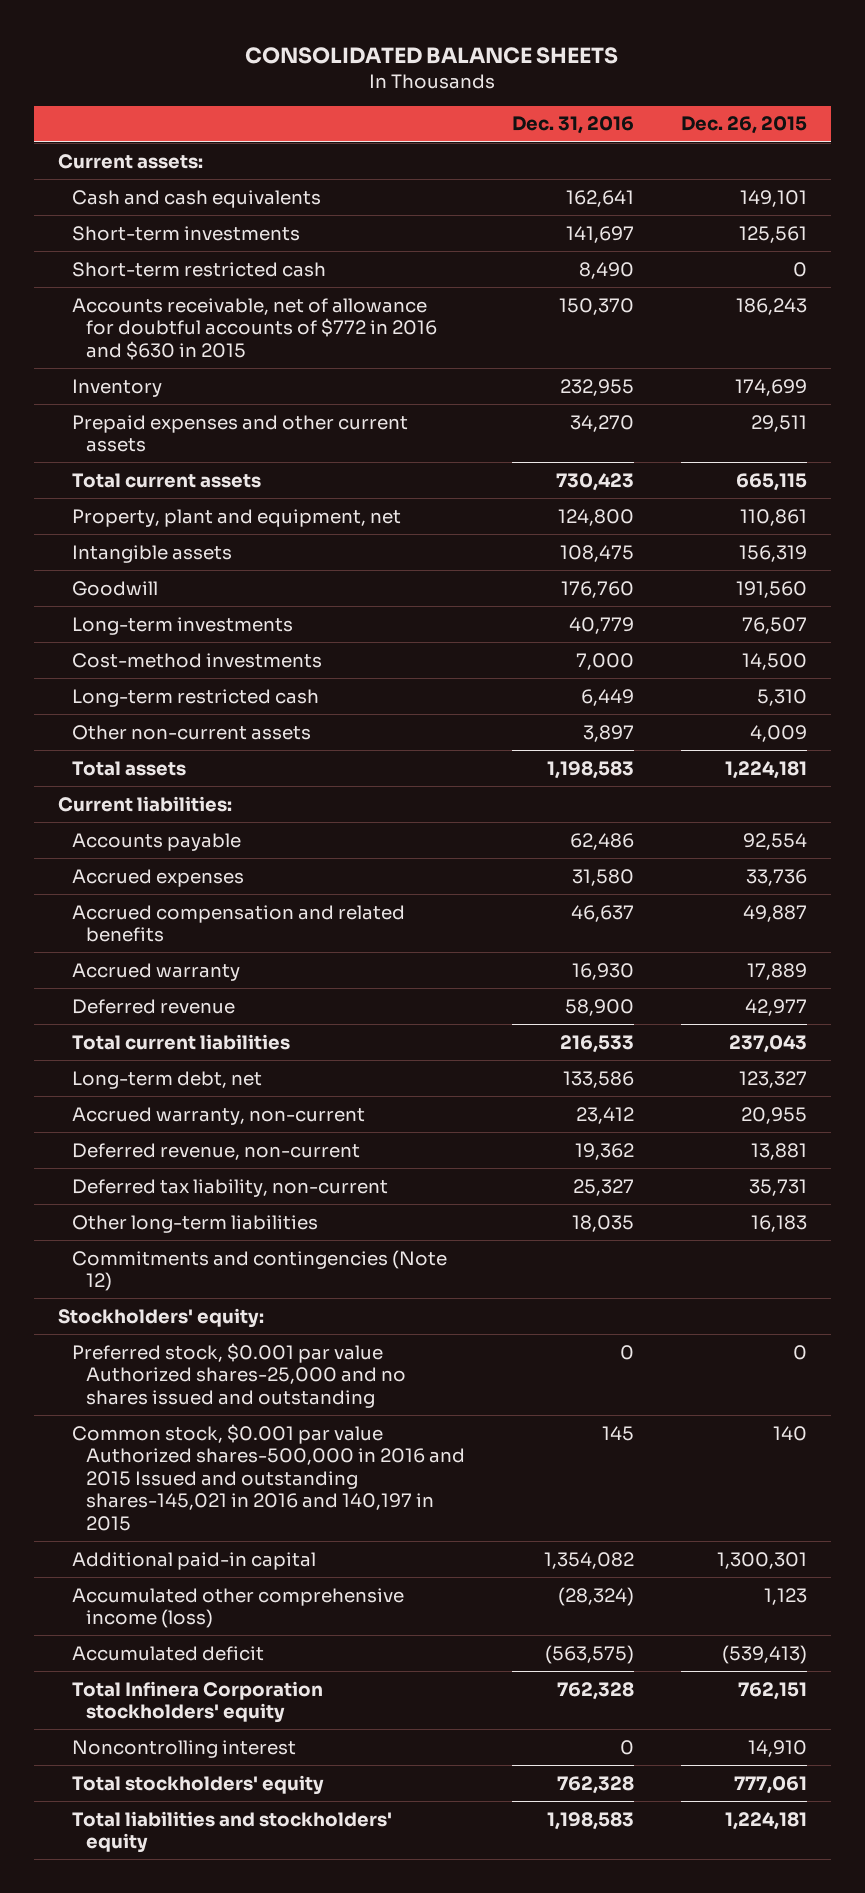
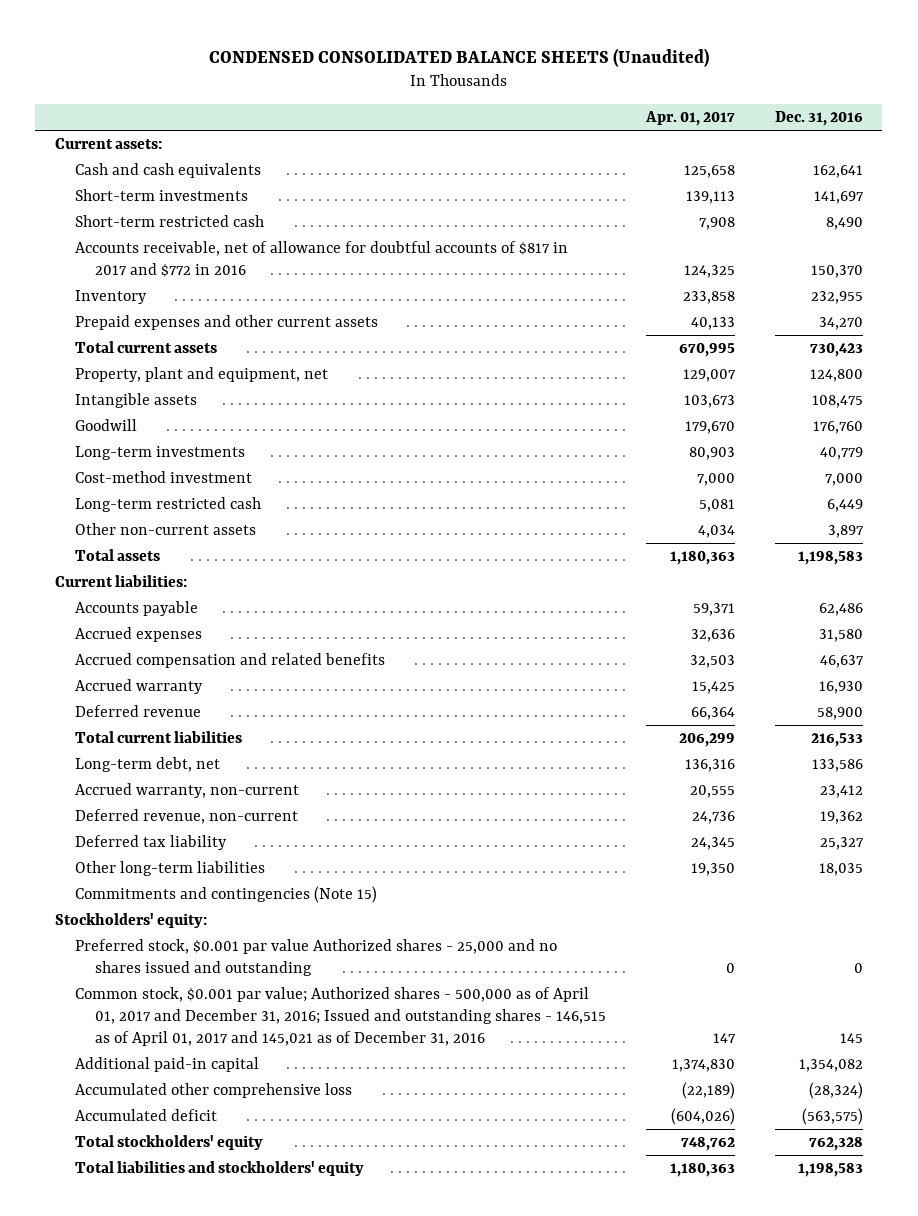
[245,46,619,64] CONSOLIDATED BALANCE SHEETS -> [208,47,709,67] CONDENSED CONSOLIDATED BALANCE SHEETS (Unaudited)
[681,116,808,135] Dec. 26, 2015 -> none
none -> [644,111,735,127] Apr. 01, 2017
[71,297,437,360] Accounts receivable, net of allowance for doubtful accounts of $772 in 2016 and $630 in 2015 -> [75,241,569,278] Accounts receivable, net of allowance for doubtful accounts of $817 in 2017 and $772 in 2016
[71,652,322,668] Cost-method investments -> [75,471,253,484] Cost-method investment
[71,1178,388,1197] Deferred tax liability, non-current -> [75,835,228,851] Deferred tax liability
[71,1249,447,1292] Commitments and contingencies (Note 12) -> [75,886,378,904] Commitments and contingencies (Note 15)
[71,1342,406,1408] Preferred stock, $0.001 par value Authorized shares-25,000 and no shares issued and outstanding -> [75,939,558,977] Preferred stock, $0.001 par value Authorized shares - 25,000 and no shares issued and outstanding
[71,1423,465,1531] Common stock, $0.001 par value Authorized shares-500,000 in 2016 and 2015 Issued and outstanding shares-145,021 in 2016 and 140,197 in 2015 -> [75,987,607,1047] Common stock, $0.001 par value; Authorized shares - 500,000 as of April 01, 2017 and December 31, 2016; Issued and outstanding shares - 146,515 as of April 01, 2017 and 145,021 as of December 31, 2016
[71,1587,404,1629] Accumulated other comprehensive income (loss) -> [75,1083,353,1099] Accumulated other comprehensive loss
[71,1680,323,1724] Total Infinera Corporation stockholders' equity -> none
[71,1739,296,1758] Noncontrolling interest -> none

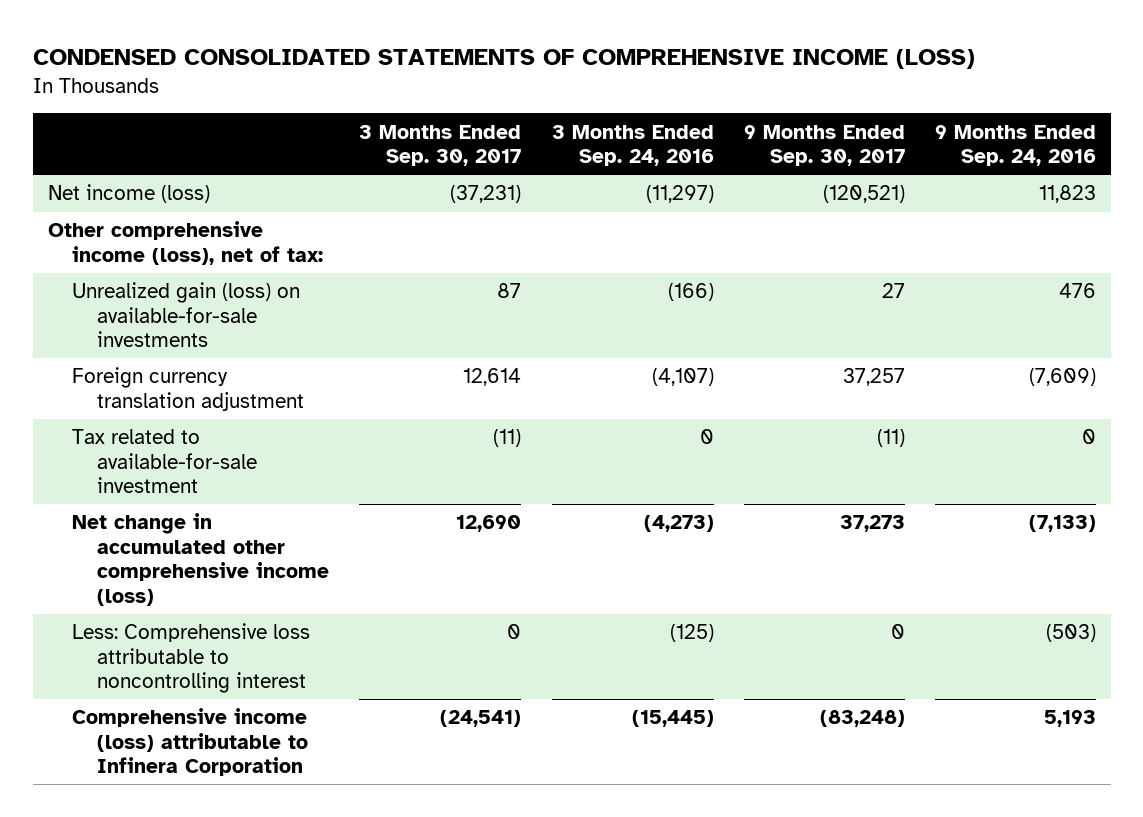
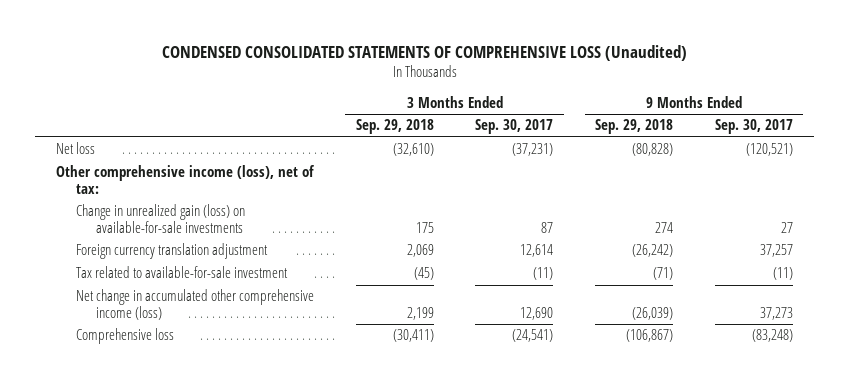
[32,48,975,69] CONDENSED CONSOLIDATED STATEMENTS OF COMPREHENSIVE INCOME (LOSS) -> [161,44,687,61] CONDENSED CONSOLIDATED STATEMENTS OF COMPREHENSIVE LOSS (Unaudited)
[551,124,714,167] 3 Months Ended Sep. 24, 2016 -> none
[934,124,1096,167] 9 Months Ended Sep. 24, 2016 -> none
none -> [355,119,434,135] Sep. 29, 2018
none -> [595,119,674,135] Sep. 29, 2018
[47,184,210,204] Net income (loss) -> [56,142,96,155] Net loss
[72,282,301,348] Unrealized gain (loss) on available-for-sale investments -> [75,204,245,234] Change in unrealized gain (loss) on available-for-sale investments
[72,623,311,694] Less: Comprehensive loss attributable to noncontrolling interest -> none
[72,708,309,777] Comprehensive income (loss) attributable to Infinera Corporation -> [75,328,174,345] Comprehensive loss

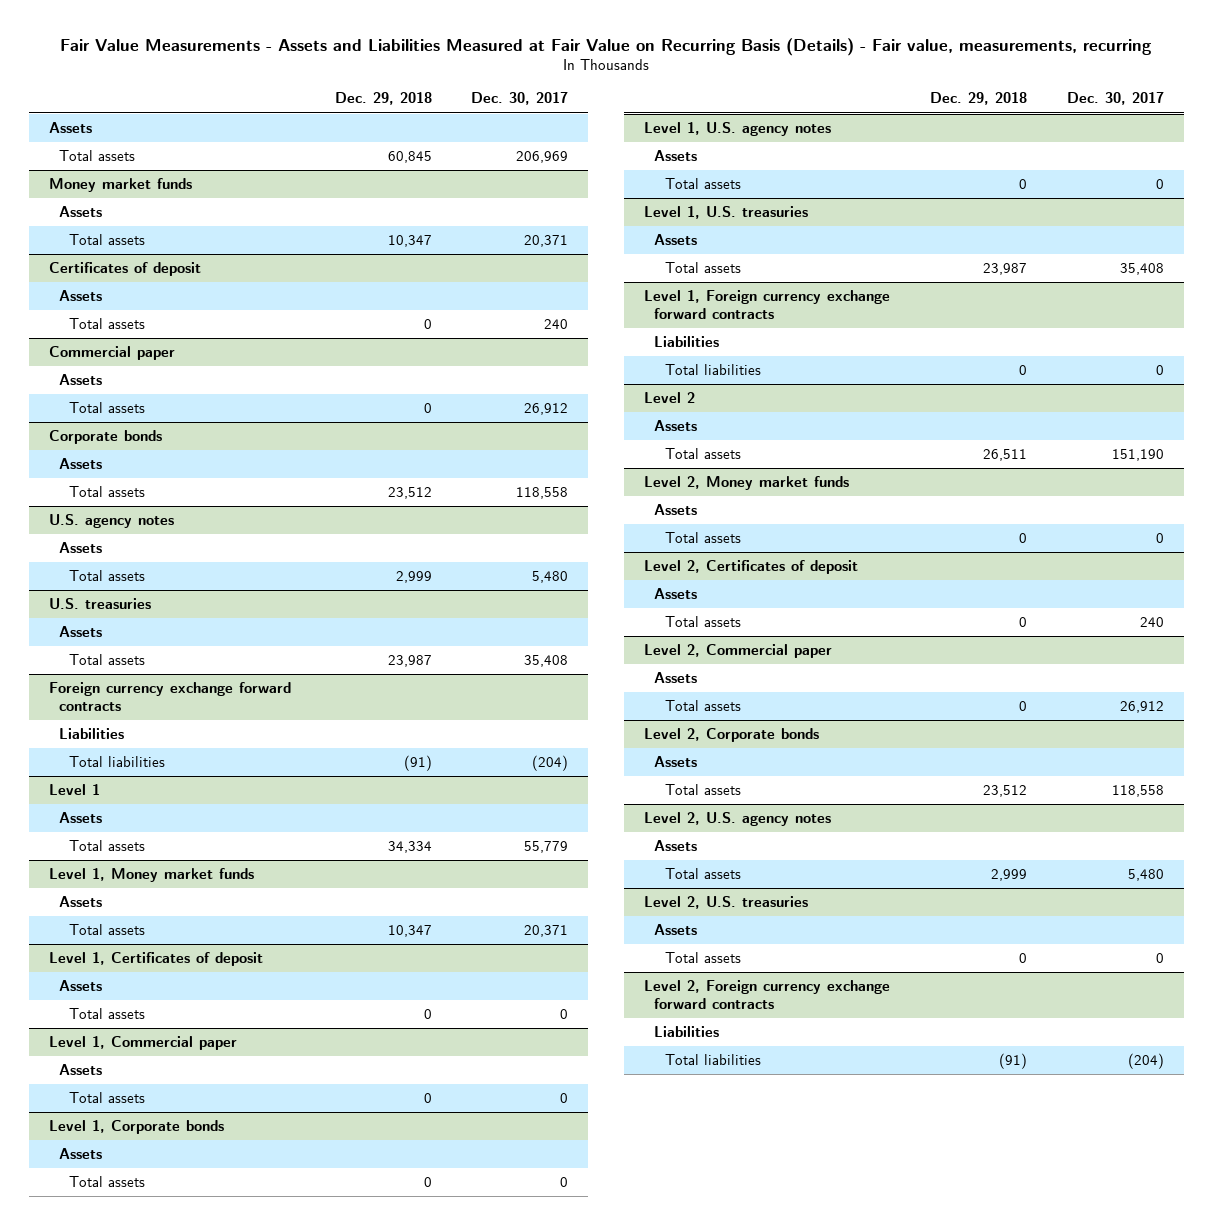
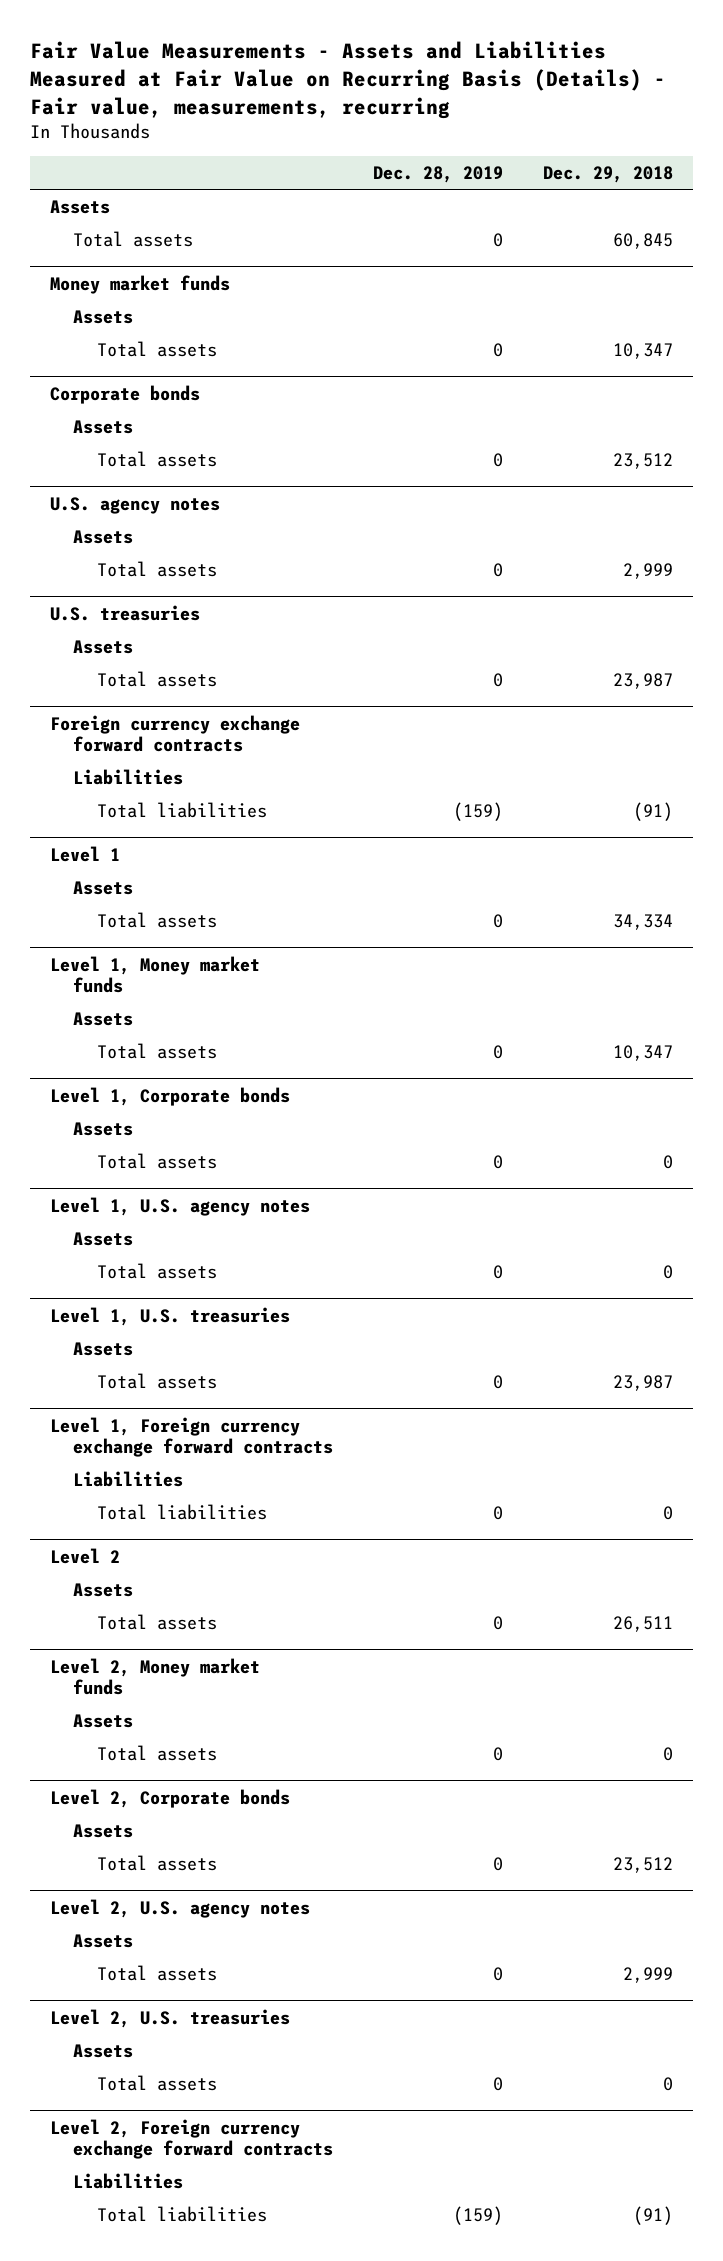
[471,92,569,106] Dec. 30, 2017 -> none
none -> [373,165,504,183] Dec. 28, 2019
[48,262,201,277] Certificates of deposit -> none
[58,290,102,302] Assets -> none
[69,318,146,330] Total assets -> none
[48,346,175,361] Commercial paper -> none
[58,374,102,386] Assets -> none
[69,402,146,414] Total assets -> none
[48,952,263,967] Level 1, Certificates of deposit -> none
[58,980,102,992] Assets -> none
[69,1008,146,1020] Total assets -> none
[48,1036,237,1051] Level 1, Commercial paper -> none
[58,1064,102,1076] Assets -> none
[69,1092,146,1104] Total assets -> none
[644,560,859,575] Level 2, Certificates of deposit -> none
[654,588,698,600] Assets -> none
[664,616,741,628] Total assets -> none
[644,644,833,659] Level 2, Commercial paper -> none
[654,672,698,684] Assets -> none
[664,700,741,712] Total assets -> none

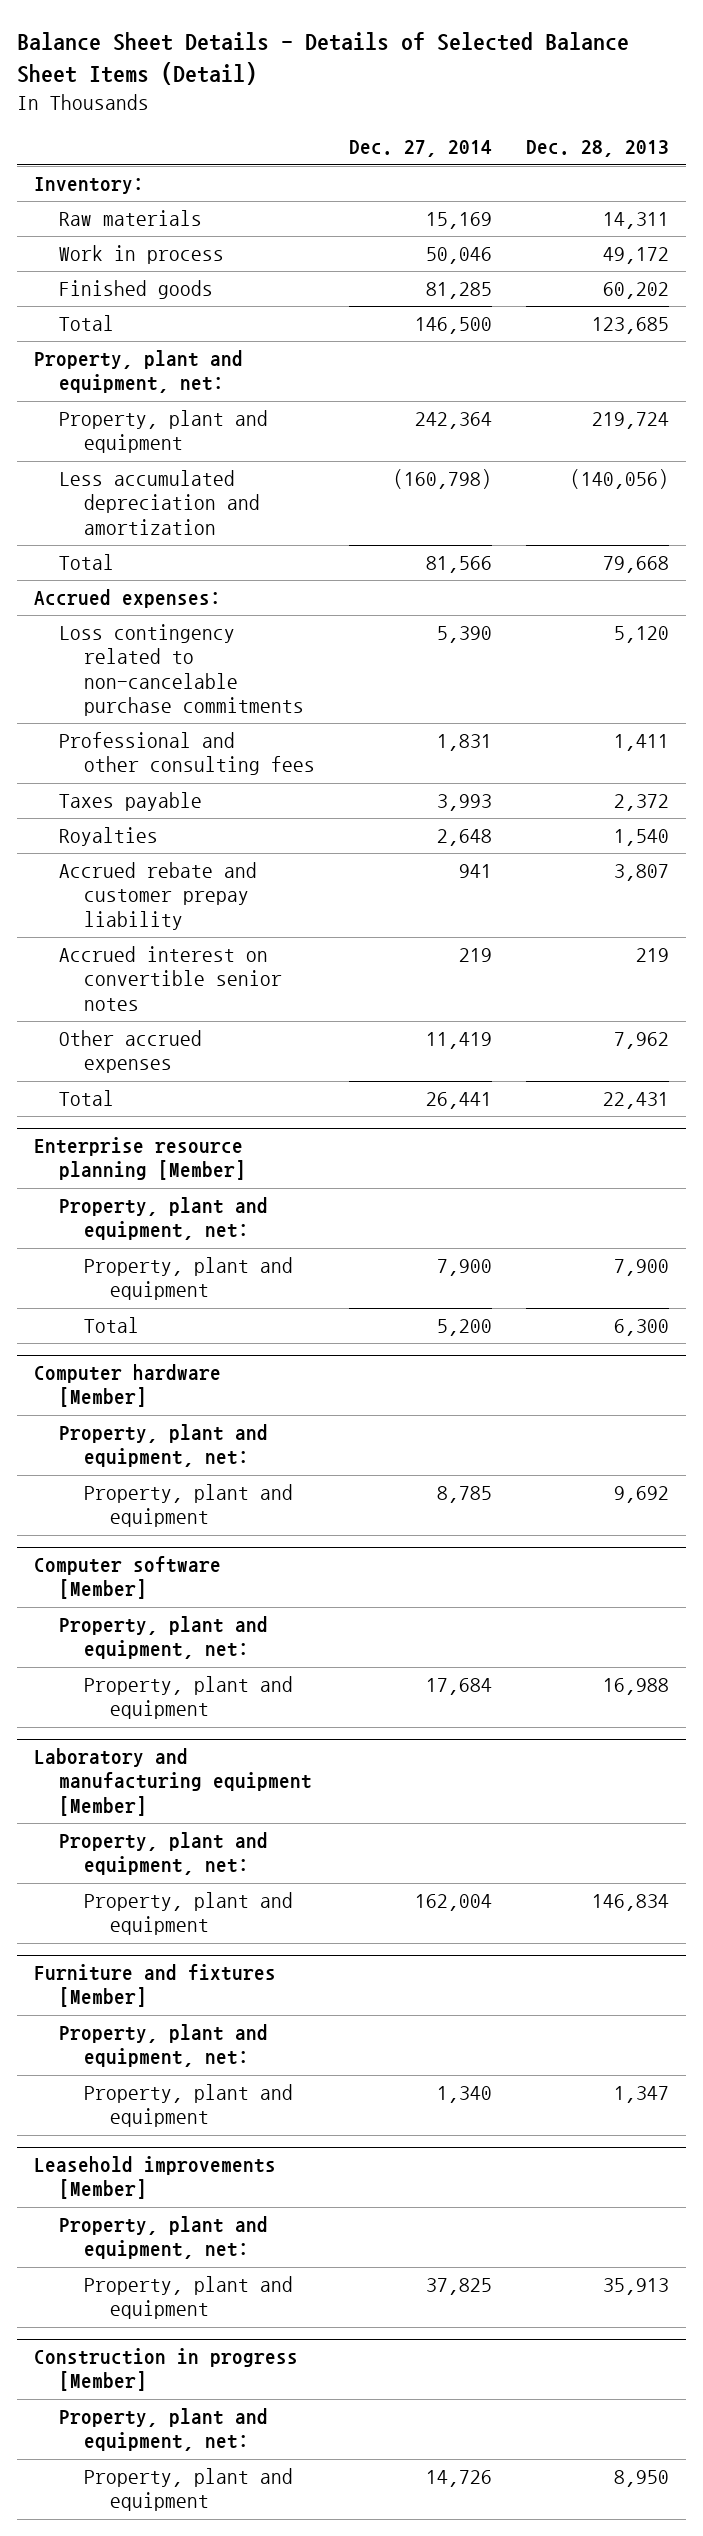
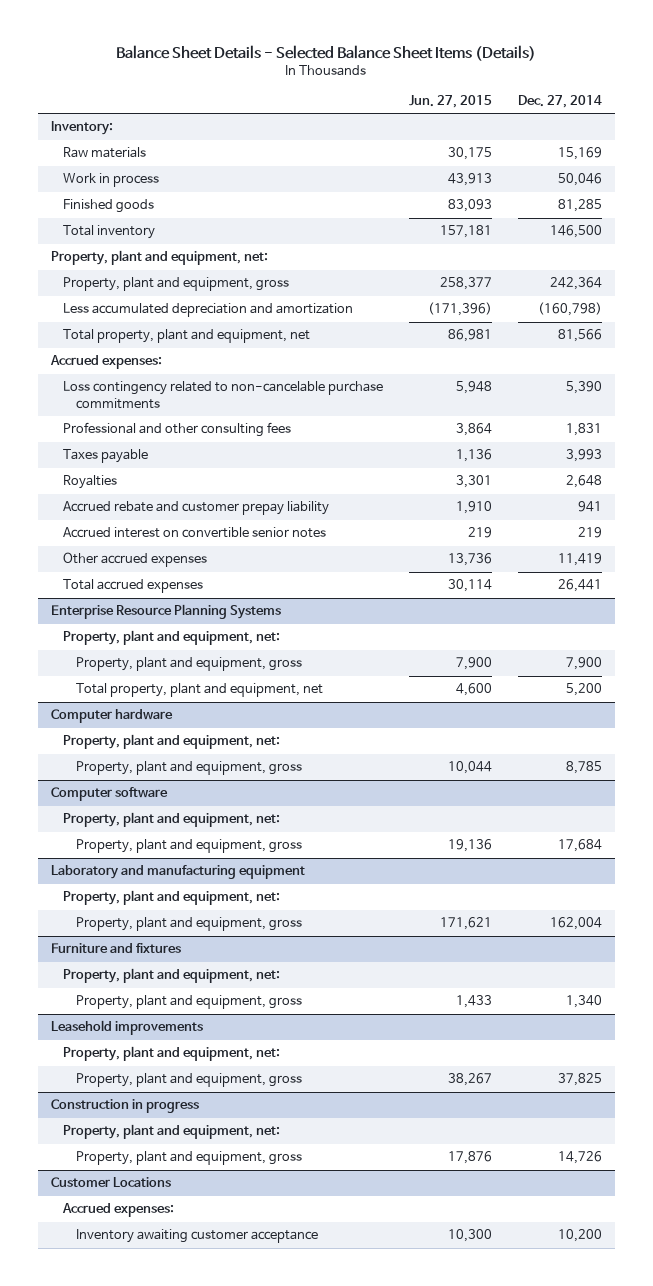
[16,31,629,85] Balance Sheet Details - Details of Selected Balance Sheet Items (Detail) -> [116,44,537,61] Balance Sheet Details - Selected Balance Sheet Items (Details)
[526,140,670,158] Dec. 28, 2013 -> none
none -> [409,95,493,109] Jun. 27, 2015
[59,315,115,332] Total -> [63,225,156,240] Total inventory
[59,410,269,454] Property, plant and equipment -> [63,277,290,292] Property, plant and equipment, gross
[59,554,115,571] Total -> [63,329,311,344] Total property, plant and equipment, net
[59,1090,115,1107] Total -> [63,579,204,594] Total accrued expenses
[33,1137,247,1181] Enterprise resource planning [Member] -> [50,604,281,620] Enterprise Resource Planning Systems
[84,1257,294,1301] Property, plant and equipment -> [75,657,302,672] Property, plant and equipment, gross
[84,1317,140,1334] Total -> [75,683,323,698] Total property, plant and equipment, net
[33,1364,221,1408] Computer hardware [Member] -> [50,709,173,724] Computer hardware
[84,1484,294,1528] Property, plant and equipment -> [75,761,302,776] Property, plant and equipment, gross
[33,1556,221,1600] Computer software [Member] -> [50,787,168,802] Computer software
[84,1676,294,1720] Property, plant and equipment -> [75,839,302,854] Property, plant and equipment, gross
[33,1748,313,1816] Laboratory and manufacturing equipment [Member] -> [50,865,305,880] Laboratory and manufacturing equipment
[84,1892,294,1936] Property, plant and equipment -> [75,917,302,932] Property, plant and equipment, gross
[33,1964,276,2008] Furniture and fixtures [Member] -> [50,943,181,954] Furniture and fixtures
[84,2084,294,2128] Property, plant and equipment -> [75,995,302,1010] Property, plant and equipment, gross
[33,2156,276,2200] Leasehold improvements [Member] -> [50,1020,203,1036] Leasehold improvements
[84,2276,294,2320] Property, plant and equipment -> [75,1073,302,1088] Property, plant and equipment, gross
[33,2348,298,2392] Construction in progress [Member] -> [50,1099,199,1114] Construction in progress
[84,2468,294,2512] Property, plant and equipment -> [75,1151,302,1166] Property, plant and equipment, gross
none -> [50,1177,171,1188] Customer Locations
none -> [62,1203,175,1218] Accrued expenses:
none -> [75,1229,318,1244] Inventory awaiting customer acceptance

